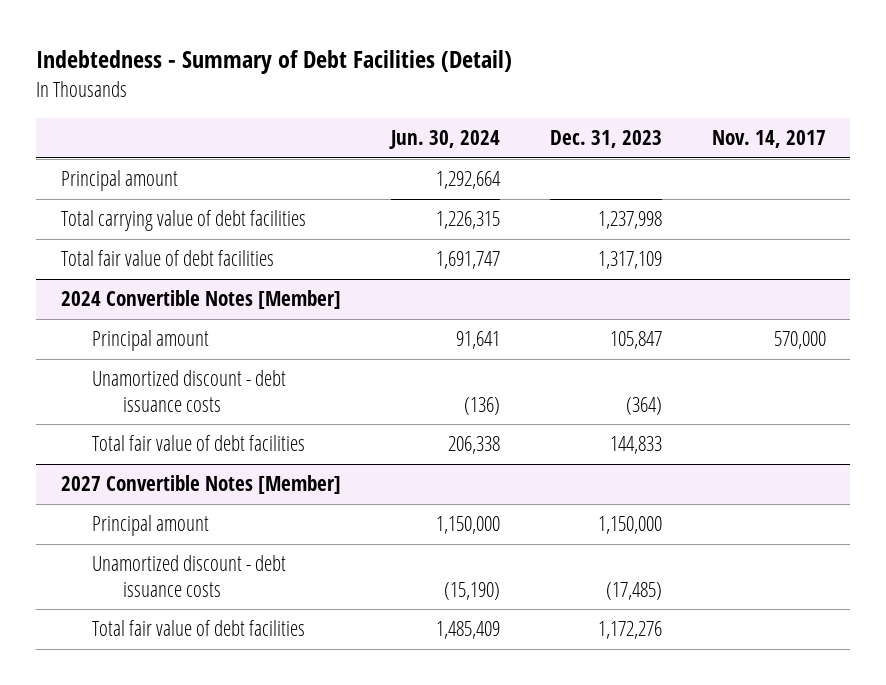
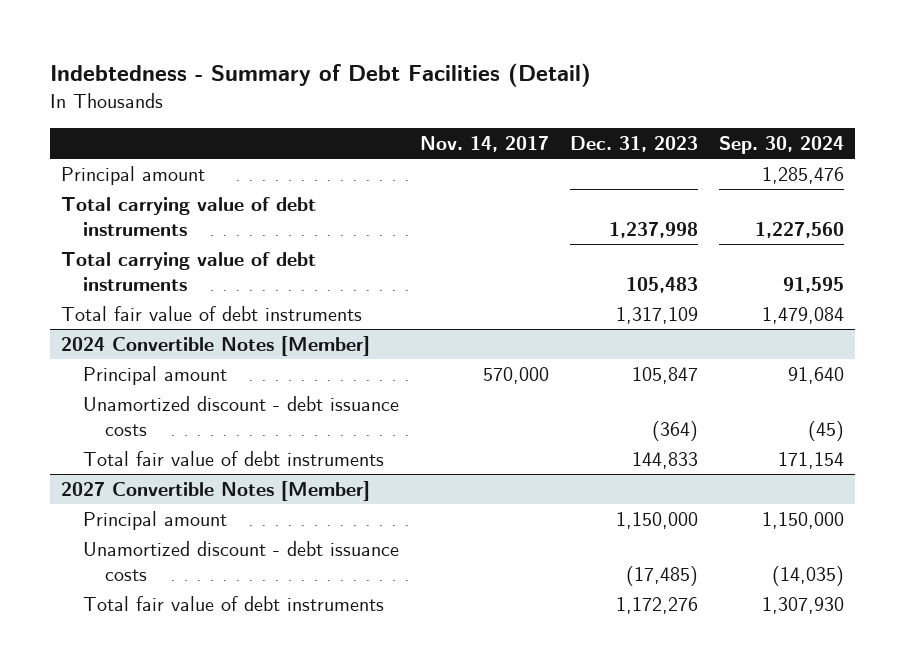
[388,130,500,150] Jun. 30, 2024 -> none
none -> [719,136,845,155] Sep. 30, 2024
[60,210,306,232] Total carrying value of debt facilities -> [60,197,316,237] Total carrying value of debt instruments
none -> [60,252,316,292] Total carrying value of debt instruments
[60,250,274,267] Total fair value of debt facilities -> [60,306,362,322] Total fair value of debt instruments
[91,435,305,452] Total fair value of debt facilities -> [83,451,385,467] Total fair value of debt instruments
[91,620,305,637] Total fair value of debt facilities -> [83,596,385,612] Total fair value of debt instruments

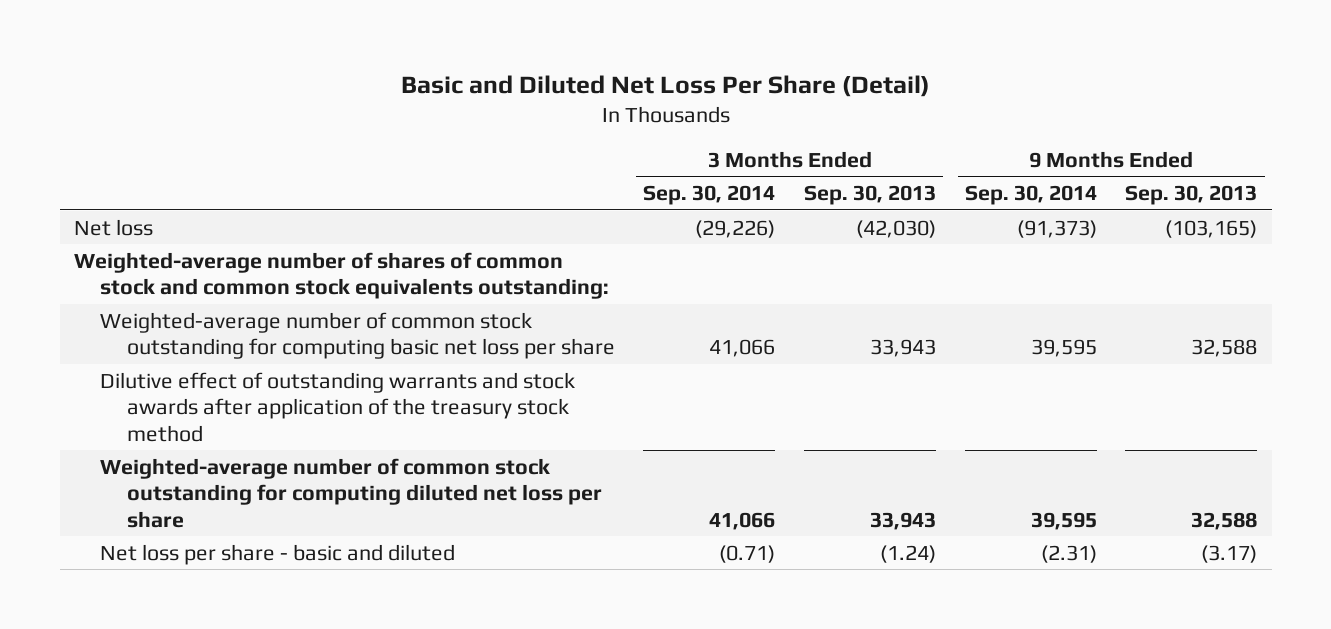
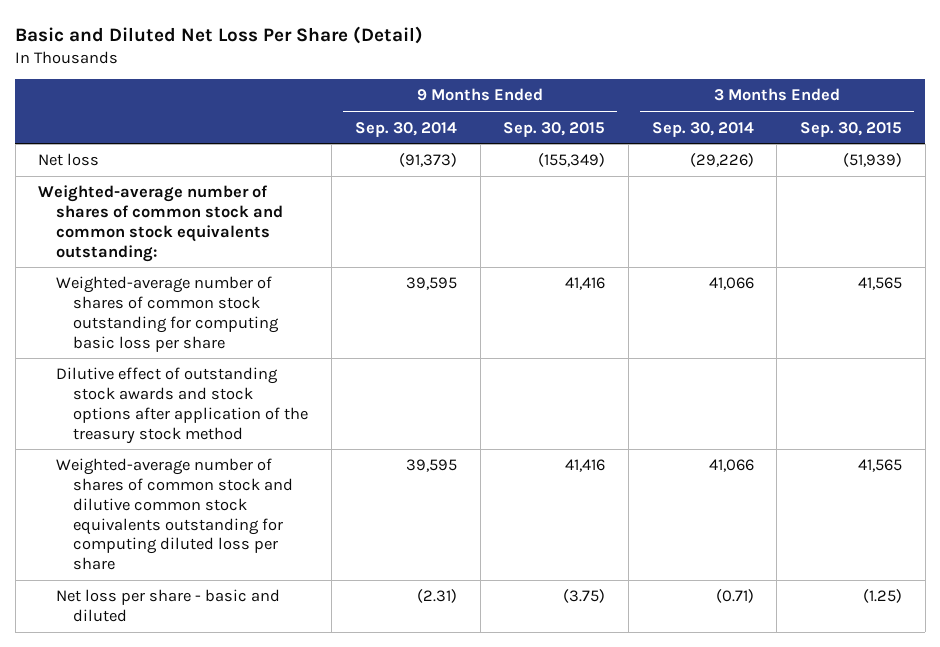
[804,185,937,206] Sep. 30, 2013 -> none
[1125,185,1258,206] Sep. 30, 2013 -> none
none -> [503,121,606,137] Sep. 30, 2015
none -> [800,121,903,137] Sep. 30, 2015
[100,311,615,360] Weighted-average number of common stock outstanding for computing basic net loss per share -> [55,276,280,352] Weighted-average number of shares of common stock outstanding for computing basic loss per share
[100,371,576,442] Dilutive effect of outstanding warrants and stock awards after application of the treasury stock method -> [55,367,309,444] Dilutive effect of outstanding stock awards and stock options after application of the treasury stock method
[100,457,602,528] Weighted-average number of common stock outstanding for computing diluted net loss per share -> [55,458,294,571] Weighted-average number of shares of common stock and dilutive common stock equivalents outstanding for computing diluted loss per share

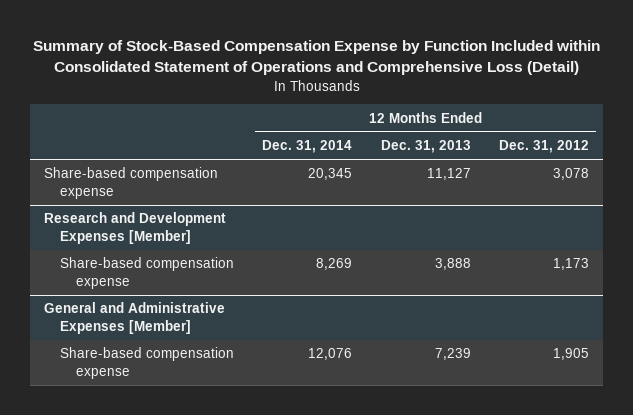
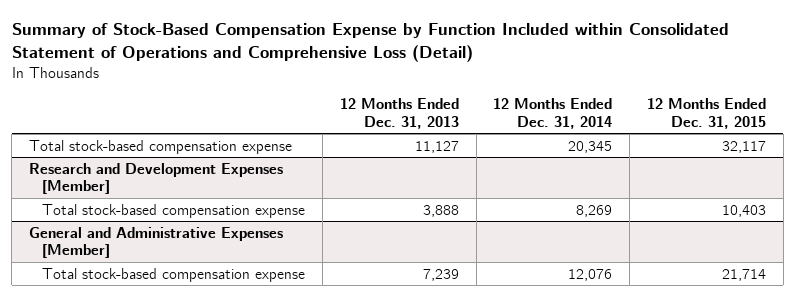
[498,140,589,154] Dec. 31, 2012 -> none
none -> [647,98,767,129] 12 Months Ended Dec. 31, 2015
[44,167,219,199] Share-based compensation expense -> [29,139,293,154] Total stock-based compensation expense
[60,257,235,289] Share-based compensation expense -> [41,203,305,218] Total stock-based compensation expense
[60,347,235,379] Share-based compensation expense -> [41,267,305,282] Total stock-based compensation expense

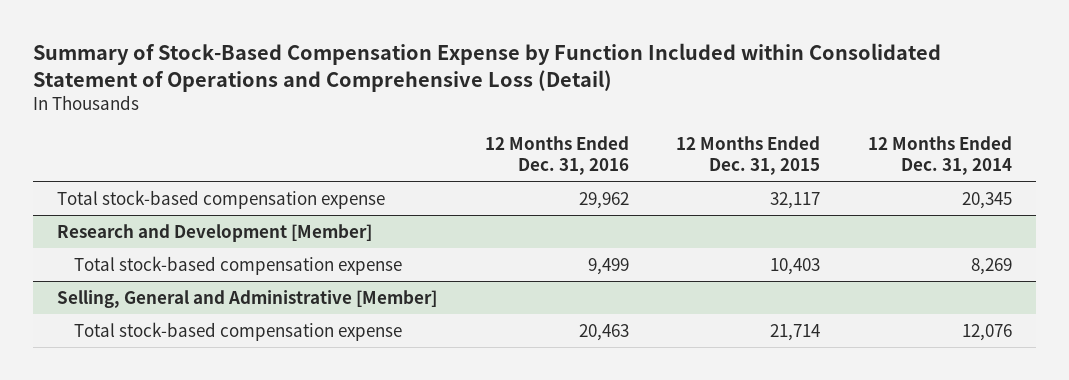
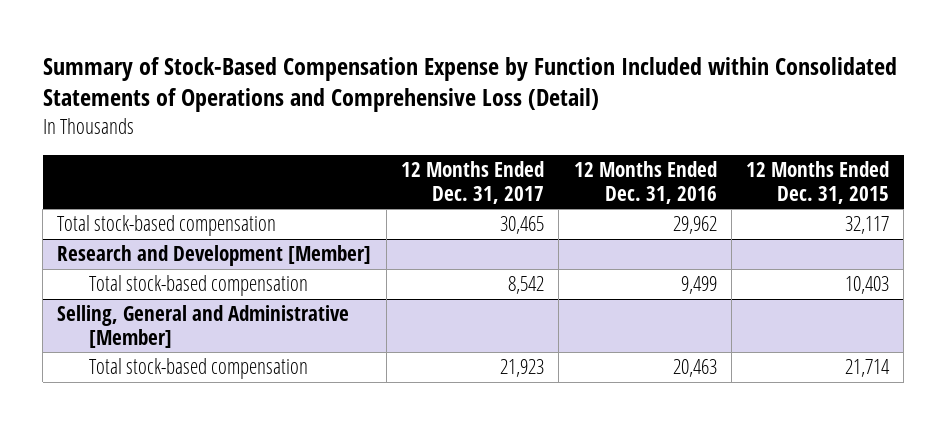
[33,42,942,92] Summary of Stock-Based Compensation Expense by Function Included within Consolidated Statement of Operations and Comprehensive Loss (Detail) -> [42,56,897,113] Summary of Stock-Based Compensation Expense by Function Included within Consolidated Statements of Operations and Comprehensive Loss (Detail)
[867,136,1012,175] 12 Months Ended Dec. 31, 2014 -> none
none -> [400,160,544,204] 12 Months Ended Dec. 31, 2017
[56,189,385,209] Total stock-based compensation expense -> [57,215,277,237] Total stock-based compensation
[74,255,403,275] Total stock-based compensation expense -> [88,275,308,297] Total stock-based compensation
[74,321,403,341] Total stock-based compensation expense -> [88,358,308,380] Total stock-based compensation

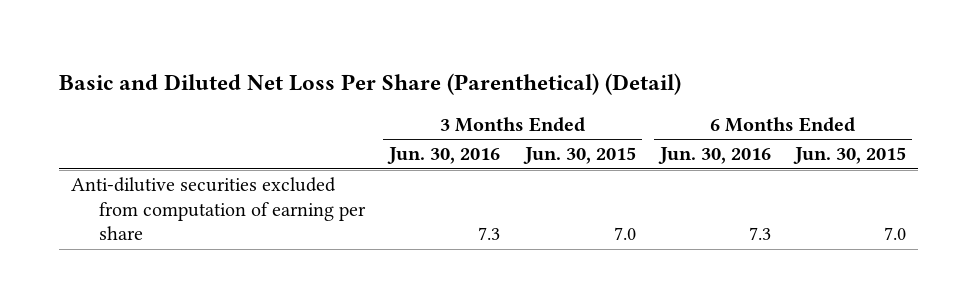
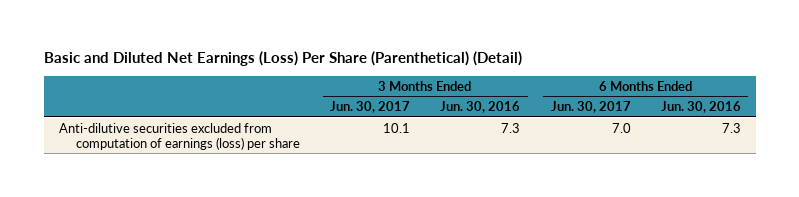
[59,72,682,95] Basic and Diluted Net Loss Per Share (Parenthetical) (Detail) -> [43,51,522,67] Basic and Diluted Net Earnings (Loss) Per Share (Parenthetical) (Detail)
[522,147,636,165] Jun. 30, 2015 -> none
[792,147,906,165] Jun. 30, 2015 -> none
none -> [330,101,411,114] Jun. 30, 2017
none -> [550,101,631,114] Jun. 30, 2017
[71,177,367,241] Anti-dilutive securities excluded from computation of earning per share -> [58,122,301,150] Anti-dilutive securities excluded from computation of earnings (loss) per share

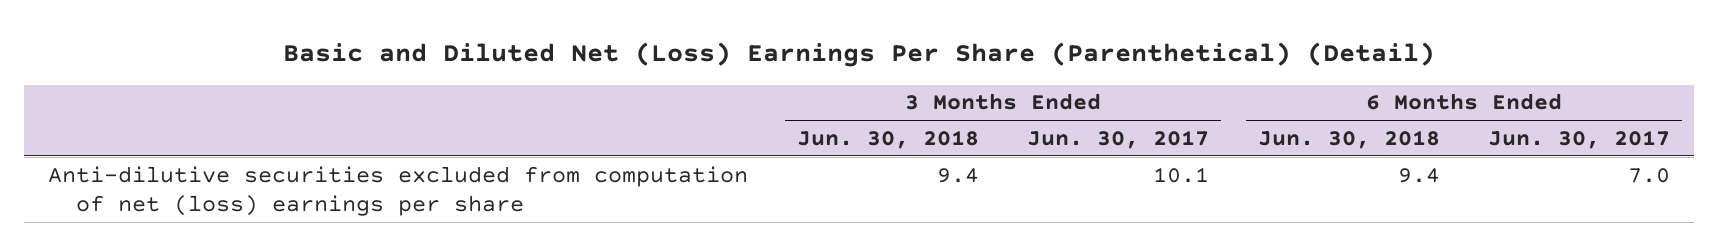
[43,51,522,67] Basic and Diluted Net Earnings (Loss) Per Share (Parenthetical) (Detail) -> [283,41,1436,67] Basic and Diluted Net (Loss) Earnings Per Share (Parenthetical) (Detail)
[440,101,521,114] Jun. 30, 2016 -> none
[660,101,741,114] Jun. 30, 2016 -> none
none -> [796,130,979,150] Jun. 30, 2018
none -> [1257,130,1440,150] Jun. 30, 2018
[58,122,301,150] Anti-dilutive securities excluded from computation of earnings (loss) per share -> [48,165,749,217] Anti-dilutive securities excluded from computation of net (loss) earnings per share

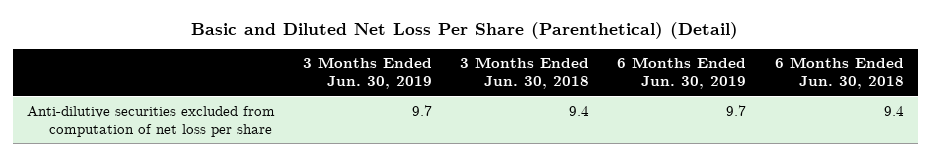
[283,41,1436,67] Basic and Diluted Net (Loss) Earnings Per Share (Parenthetical) (Detail) -> [191,21,739,39] Basic and Diluted Net Loss Per Share (Parenthetical) (Detail)
[1027,130,1210,150] Jun. 30, 2017 -> none
[1488,130,1671,150] Jun. 30, 2017 -> none
none -> [302,57,432,90] 3 Months Ended Jun. 30, 2019
none -> [617,57,747,90] 6 Months Ended Jun. 30, 2019
[48,165,749,217] Anti-dilutive securities excluded from computation of net (loss) earnings per share -> [26,106,275,138] Anti-dilutive securities excluded from computation of net loss per share

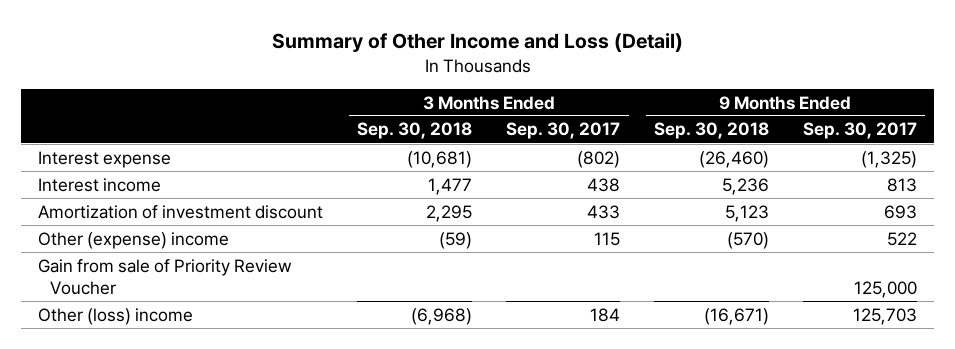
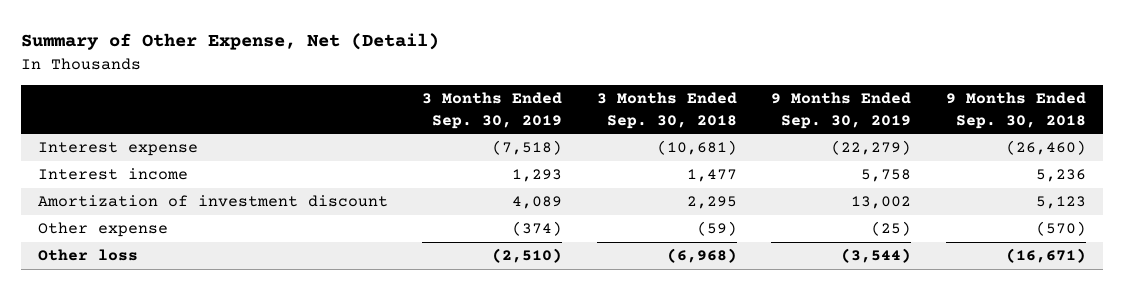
[271,33,683,53] Summary of Other Income and Loss (Detail) -> [20,33,439,51] Summary of Other Expense, Net (Detail)
[506,122,621,140] Sep. 30, 2017 -> none
[802,122,917,140] Sep. 30, 2017 -> none
none -> [422,92,563,129] 3 Months Ended Sep. 30, 2019
none -> [771,92,912,129] 9 Months Ended Sep. 30, 2019
[38,258,293,295] Gain from sale of Priority Review Voucher -> none
[38,231,230,249] Other (expense) income -> [37,222,168,238] Other expense
[38,307,194,325] Other (loss) income -> [37,249,138,262] Other loss

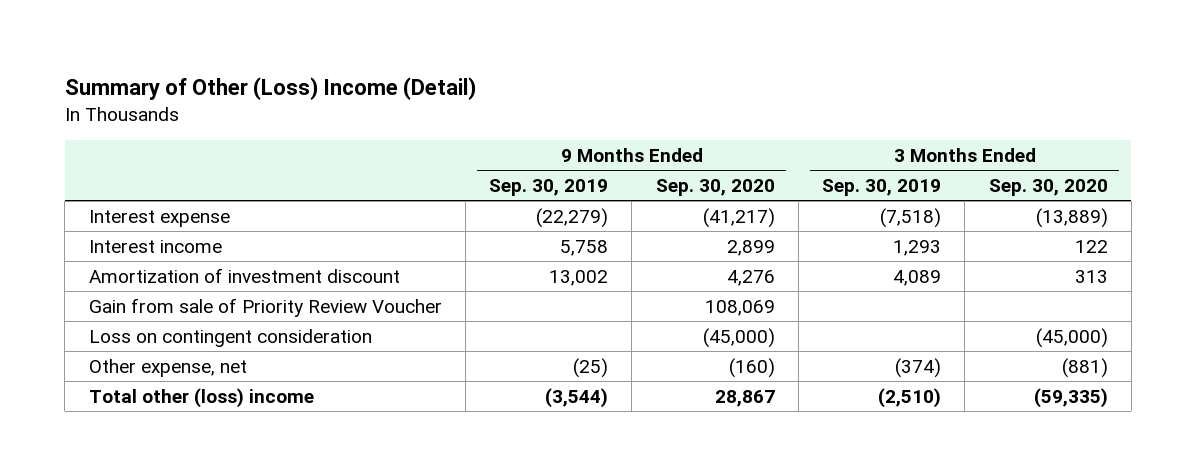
[20,33,439,51] Summary of Other Expense, Net (Detail) -> [64,76,476,100] Summary of Other (Loss) Income (Detail)
[596,92,737,129] 3 Months Ended Sep. 30, 2018 -> none
[945,92,1086,129] 9 Months Ended Sep. 30, 2018 -> none
none -> [655,179,775,197] Sep. 30, 2020
none -> [988,179,1108,197] Sep. 30, 2020
none -> [88,297,442,317] Gain from sale of Priority Review Voucher
none -> [88,328,372,347] Loss on contingent consideration
[37,222,168,238] Other expense -> [88,358,247,377] Other expense, net
[37,249,138,262] Other loss -> [88,387,314,408] Total other (loss) income

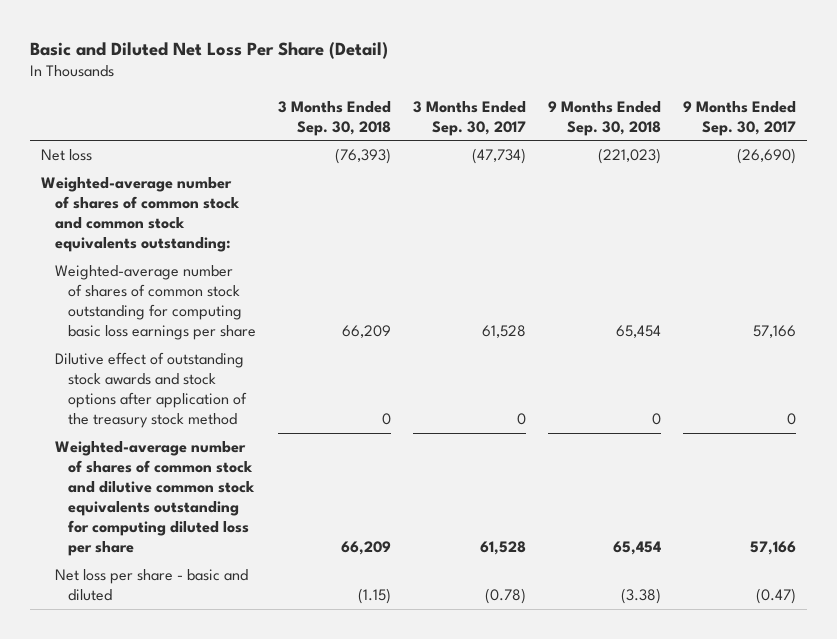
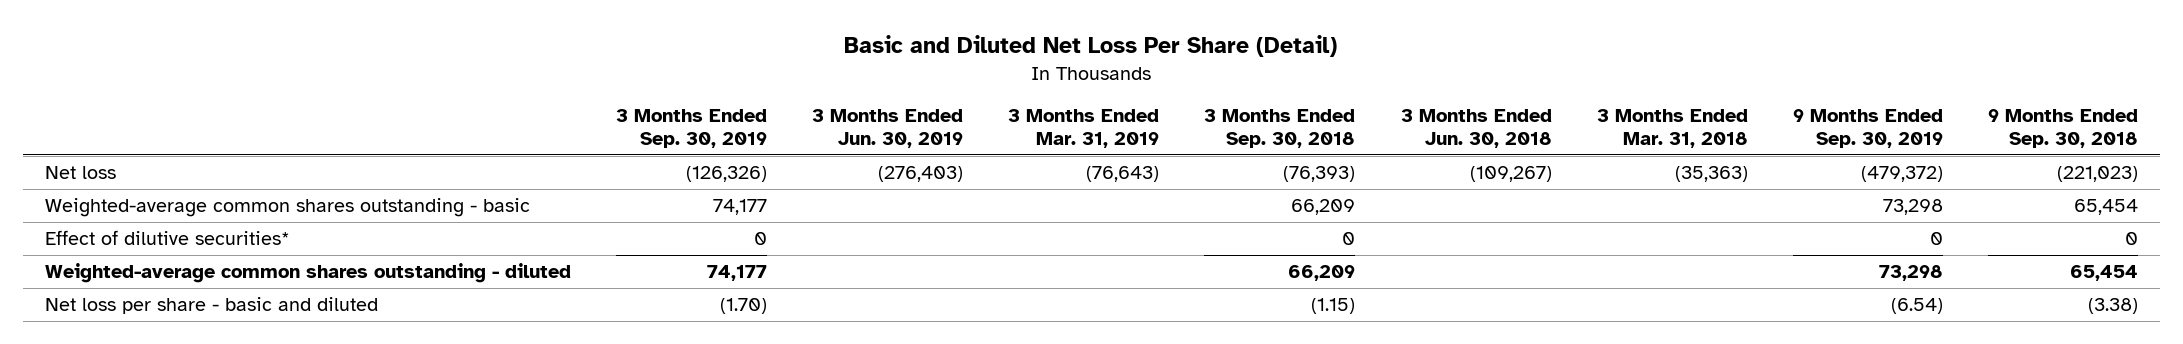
[412,100,526,136] 3 Months Ended Sep. 30, 2017 -> none
[682,100,796,136] 9 Months Ended Sep. 30, 2017 -> none
none -> [616,109,768,149] 3 Months Ended Sep. 30, 2019
none -> [812,109,964,149] 3 Months Ended Jun. 30, 2019
none -> [1008,109,1160,149] 3 Months Ended Mar. 31, 2019
none -> [1400,109,1552,149] 3 Months Ended Jun. 30, 2018
none -> [1596,109,1748,149] 3 Months Ended Mar. 31, 2018
none -> [1792,109,1943,149] 9 Months Ended Sep. 30, 2019
[41,177,240,253] Weighted-average number of shares of common stock and common stock equivalents outstanding: -> none
[54,265,256,341] Weighted-average number of shares of common stock outstanding for computing basic loss earnings per share -> [45,198,531,218] Weighted-average common shares outstanding - basic
[54,352,247,429] Dilutive effect of outstanding stock awards and stock options after application of the treasury stock method -> [45,230,291,246] Effect of dilutive securities*
[54,441,255,556] Weighted-average number of shares of common stock and dilutive common stock equivalents outstanding for computing diluted loss per share -> [45,263,572,284] Weighted-average common shares outstanding - diluted

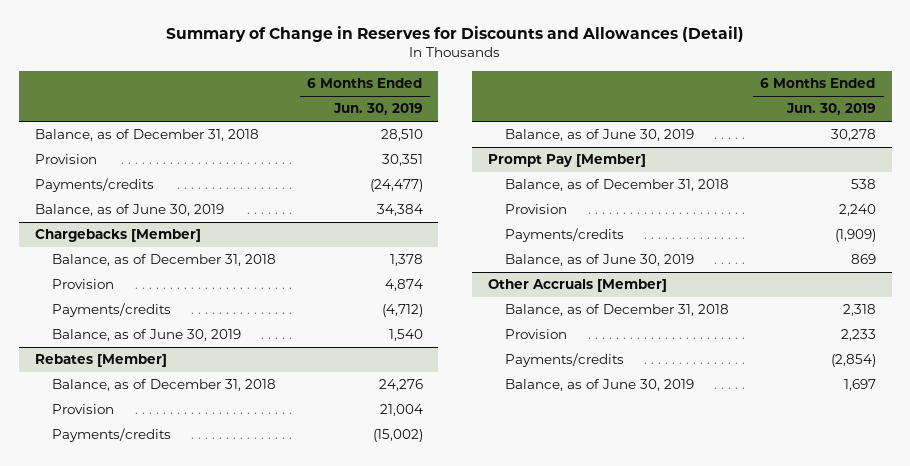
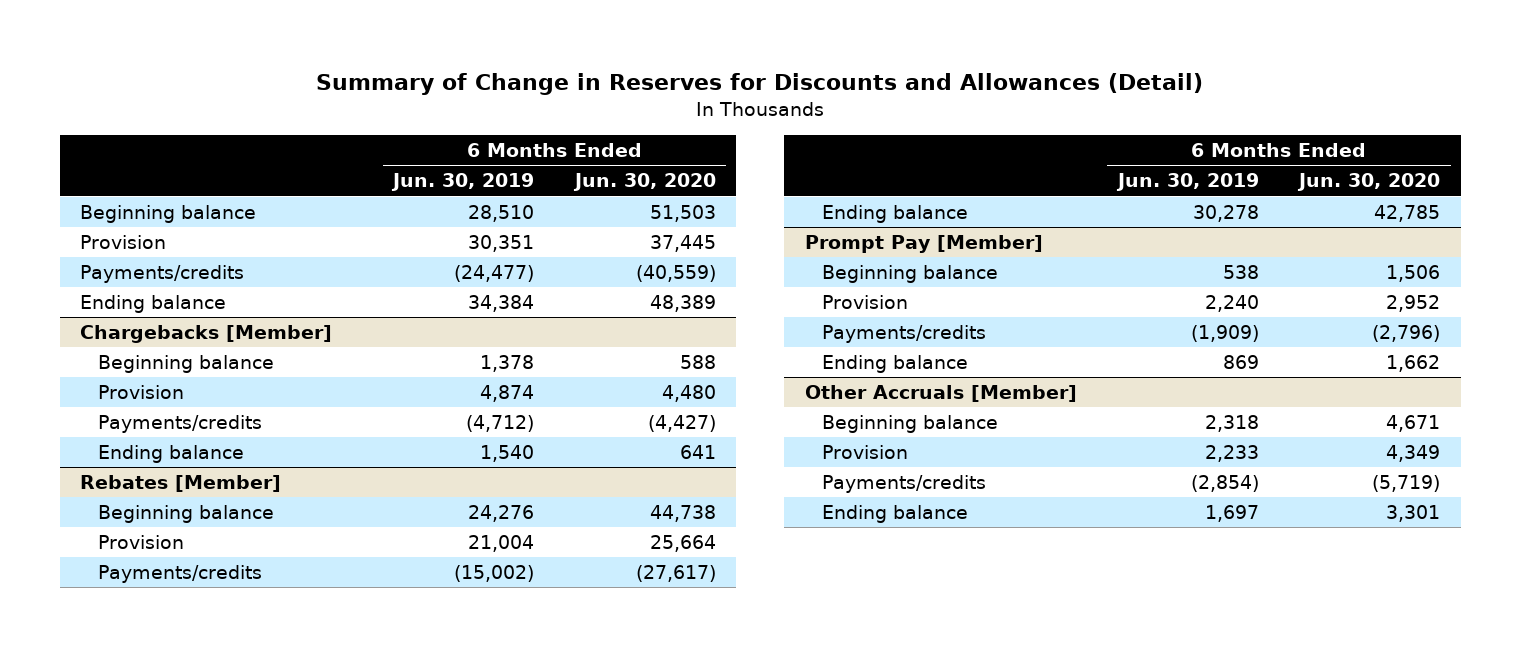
none -> [572,173,716,192] Jun. 30, 2020
[34,129,259,142] Balance, as of December 31, 2018 -> [80,205,257,224] Beginning balance
[34,204,224,217] Balance, as of June 30, 2019 -> [80,295,227,314] Ending balance
[51,254,276,267] Balance, as of December 31, 2018 -> [97,355,274,374] Beginning balance
[51,329,241,342] Balance, as of June 30, 2019 -> [97,445,244,464] Ending balance
[51,379,276,392] Balance, as of December 31, 2018 -> [97,505,274,524] Beginning balance
[504,129,694,142] Balance, as of June 30, 2019 -> [822,205,969,224] Ending balance
[504,179,729,192] Balance, as of December 31, 2018 -> [822,265,999,284] Beginning balance
[504,254,694,267] Balance, as of June 30, 2019 -> [822,355,969,374] Ending balance
[504,304,729,317] Balance, as of December 31, 2018 -> [822,415,999,434] Beginning balance
[504,379,694,392] Balance, as of June 30, 2019 -> [822,505,969,524] Ending balance

